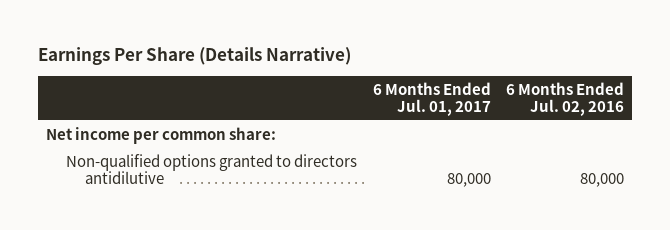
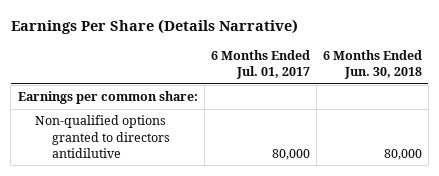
[506,81,625,116] 6 Months Ended Jul. 02, 2016 -> none
none -> [322,49,422,80] 6 Months Ended Jun. 30, 2018
[45,126,276,144] Net income per common share: -> [17,91,198,105] Earnings per common share:

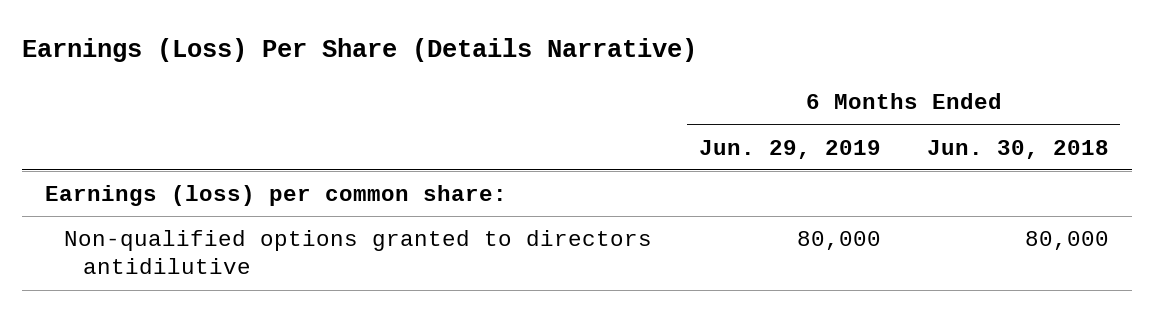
[10,18,298,34] Earnings Per Share (Details Narrative) -> [22,37,698,62] Earnings (Loss) Per Share (Details Narrative)
[210,49,310,80] 6 Months Ended Jul. 01, 2017 -> none
none -> [698,139,881,159] Jun. 29, 2019
[17,91,198,105] Earnings per common share: -> [45,184,508,206] Earnings (loss) per common share:

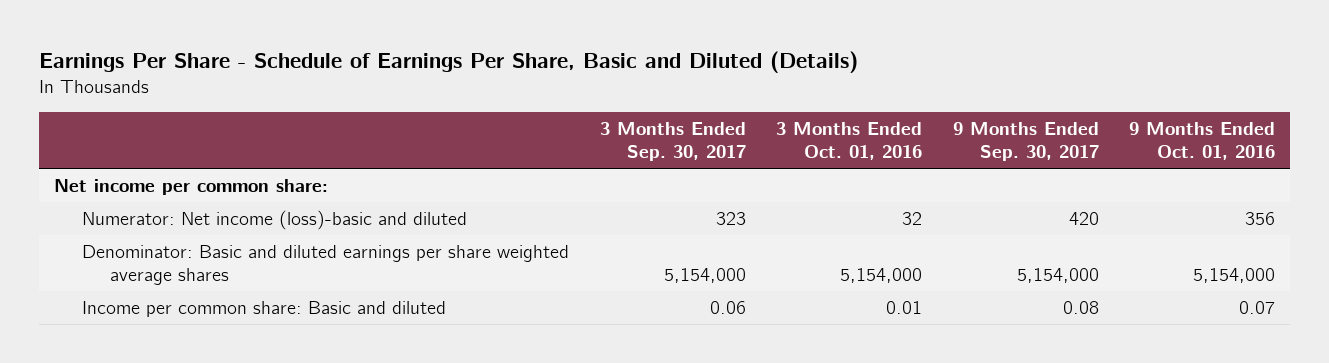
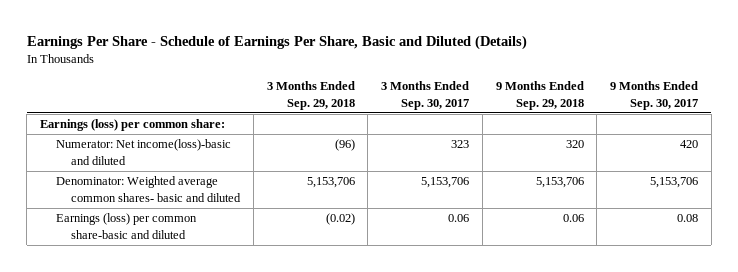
[776,122,923,161] 3 Months Ended Oct. 01, 2016 -> none
[1128,122,1275,161] 9 Months Ended Oct. 01, 2016 -> none
none -> [266,81,355,110] 3 Months Ended Sep. 29, 2018
none -> [495,81,584,110] 9 Months Ended Sep. 29, 2018
[54,178,329,195] Net income per common share: -> [39,119,225,132] Earnings (loss) per common share:
[82,209,468,230] Numerator: Net income (loss)-basic and diluted -> [55,139,231,165] Numerator: Net income(loss)-basic and diluted
[82,244,570,285] Denominator: Basic and diluted earnings per share weighted average shares -> [55,176,242,202] Denominator: Weighted average common shares- basic and diluted
[663,267,746,283] 5,154,000 -> [421,177,470,189] 5,153,706
[1016,267,1099,283] 5,154,000 -> [650,177,699,189] 5,153,706
[82,300,447,317] Income per common share: Basic and diluted -> [55,213,197,239] Earnings (loss) per common share-basic and diluted

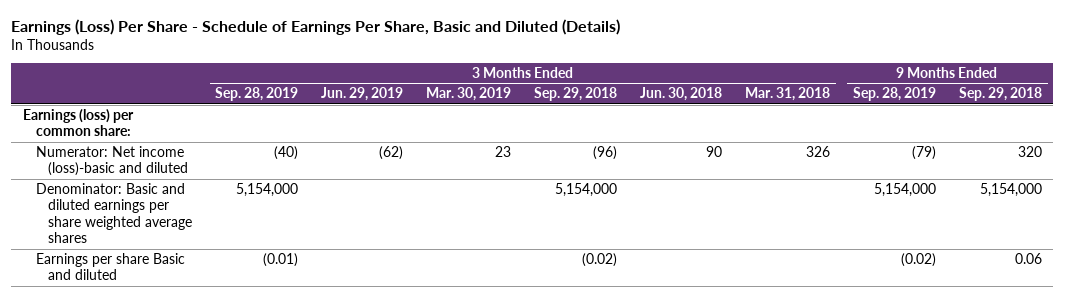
[26,35,527,51] Earnings Per Share - Schedule of Earnings Per Share, Basic and Diluted (Details) -> [11,18,621,35] Earnings (Loss) Per Share - Schedule of Earnings Per Share, Basic and Diluted (Details)
[381,81,470,110] 3 Months Ended Sep. 30, 2017 -> none
[610,81,699,110] 9 Months Ended Sep. 30, 2017 -> none
none -> [215,87,299,102] Sep. 28, 2019
none -> [321,87,404,102] Jun. 29, 2019
none -> [426,87,512,102] Mar. 30, 2019
none -> [640,87,723,102] Jun. 30, 2018
none -> [745,87,831,102] Mar. 31, 2018
none -> [852,87,936,102] Sep. 28, 2019
[55,139,231,165] Numerator: Net income(loss)-basic and diluted -> [35,145,189,177] Numerator: Net income (loss)-basic and diluted
[55,176,242,202] Denominator: Weighted average common shares- basic and diluted -> [35,182,193,244] Denominator: Basic and diluted earnings per share weighted average shares
[306,177,355,189] 5,153,706 -> [555,182,618,197] 5,154,000
[535,177,584,189] 5,153,706 -> [979,182,1042,197] 5,154,000
[55,213,197,239] Earnings (loss) per common share-basic and diluted -> [35,252,185,281] Earnings per share Basic and diluted

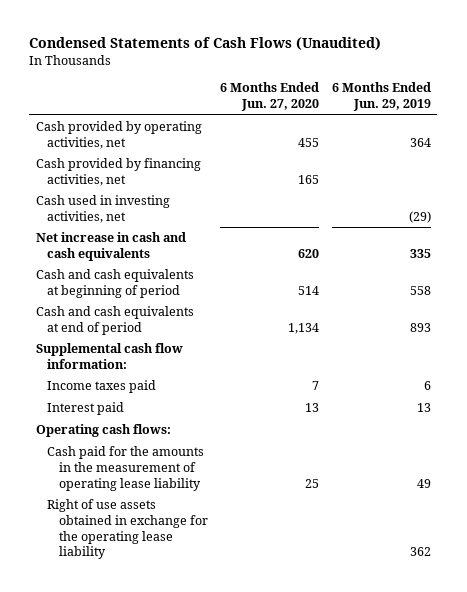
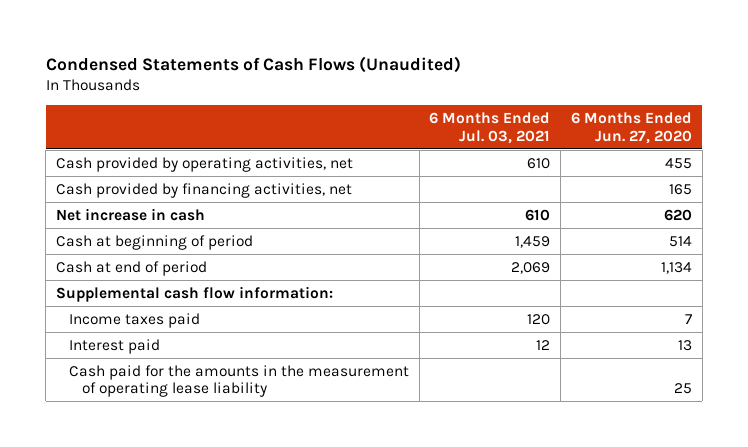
[331,82,431,112] 6 Months Ended Jun. 29, 2019 -> none
none -> [429,112,551,144] 6 Months Ended Jul. 03, 2021
[35,195,170,223] Cash used in investing activities, net -> none
[35,232,186,261] Net increase in cash and cash equivalents -> [56,207,206,221] Net increase in cash
[35,269,194,298] Cash and cash equivalents at beginning of period -> [56,234,254,250] Cash at beginning of period
[35,306,194,335] Cash and cash equivalents at end of period -> [56,260,208,276] Cash at end of period
[35,424,171,438] Operating cash flows: -> none
[47,499,208,560] Right of use assets obtained in exchange for the operating lease liability -> none

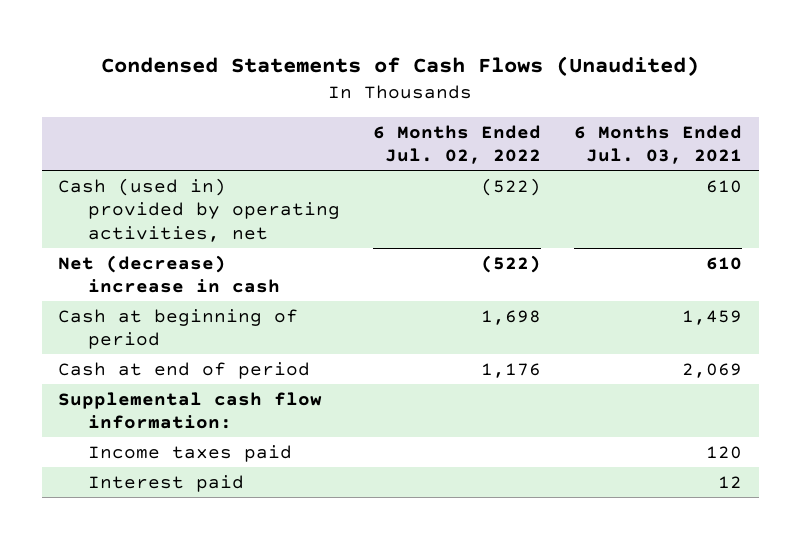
[570,112,692,144] 6 Months Ended Jun. 27, 2020 -> none
none -> [373,124,542,165] 6 Months Ended Jul. 02, 2022
[56,182,353,198] Cash provided by financing activities, net -> none
[56,156,354,172] Cash provided by operating activities, net -> [58,177,340,242] Cash (used in) provided by operating activities, net
[56,207,206,221] Net increase in cash -> [58,254,280,294] Net (decrease) increase in cash
[69,364,410,398] Cash paid for the amounts in the measurement of operating lease liability -> none

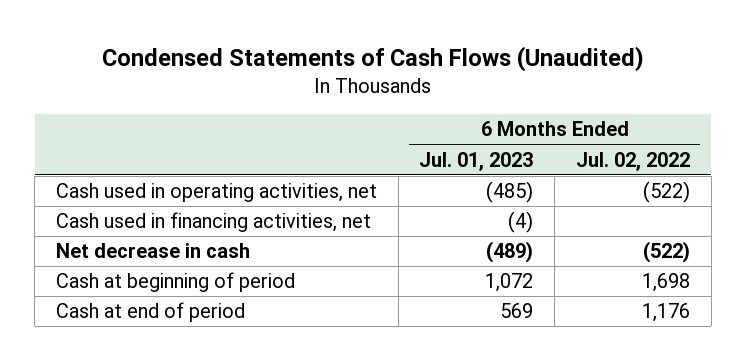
[574,124,743,165] 6 Months Ended Jul. 03, 2021 -> none
none -> [419,151,534,171] Jul. 01, 2023
[58,177,340,242] Cash (used in) provided by operating activities, net -> [55,183,377,203] Cash used in operating activities, net
none -> [55,212,371,233] Cash used in financing activities, net
[58,254,280,294] Net (decrease) increase in cash -> [55,243,250,259] Net decrease in cash
[58,391,323,430] Supplemental cash flow information: -> none
[87,444,292,462] Income taxes paid -> none
[87,474,244,492] Interest paid -> none

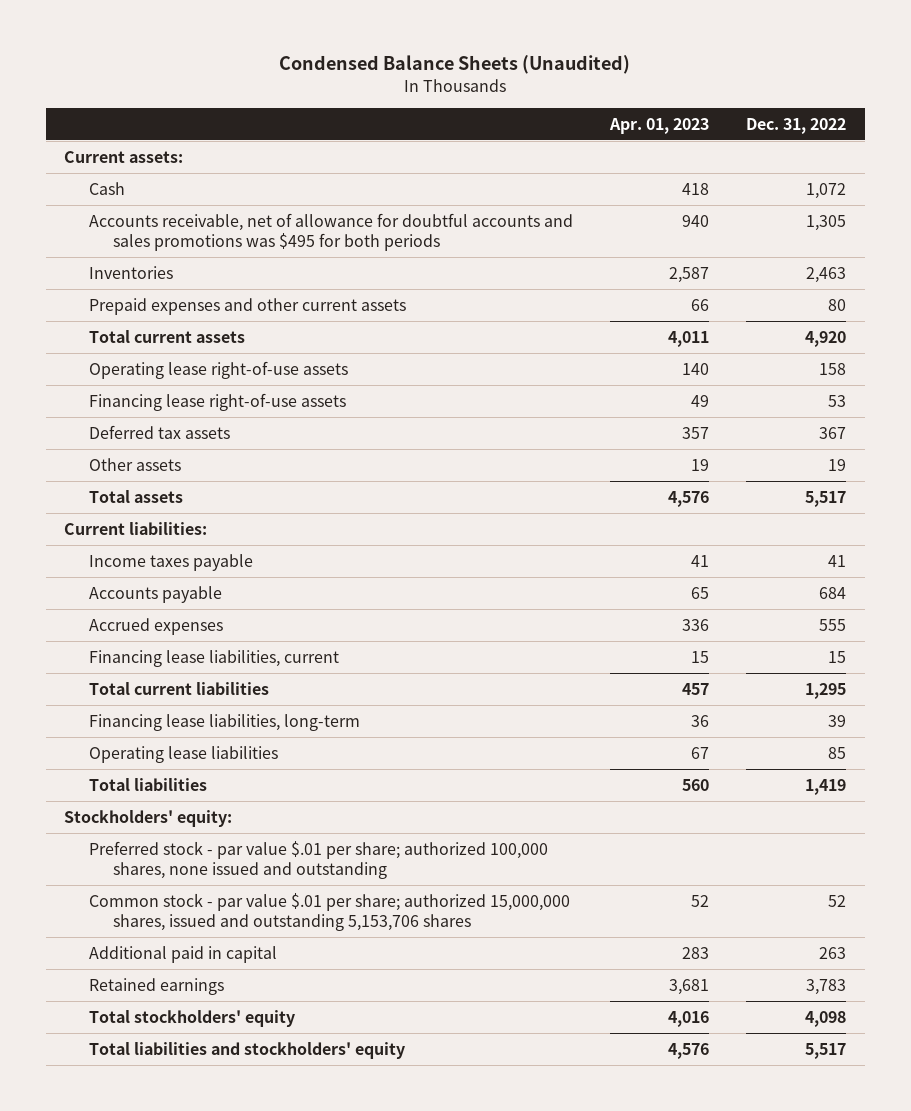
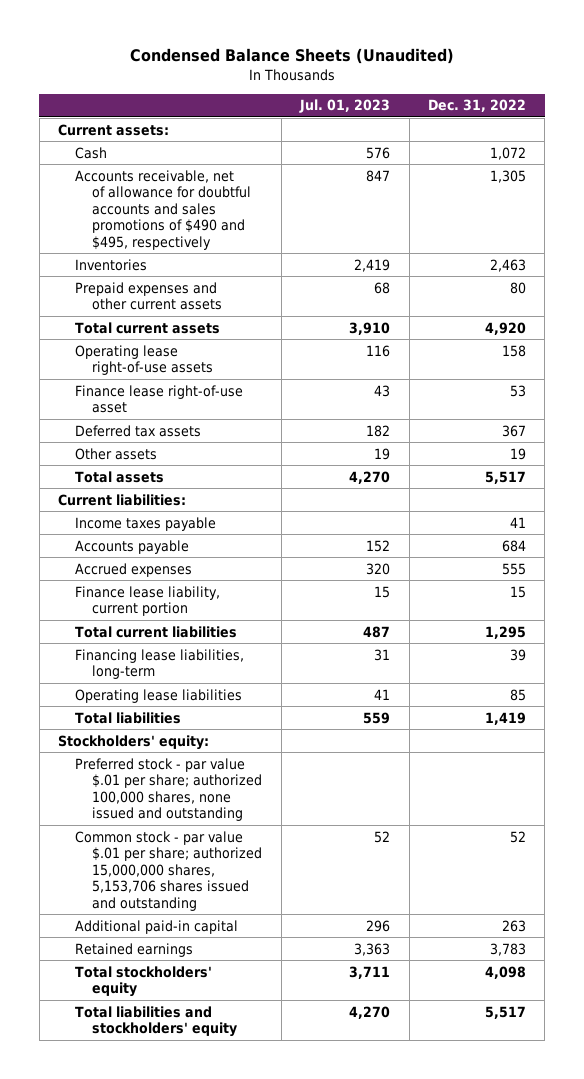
[608,117,709,134] Apr. 01, 2023 -> none
none -> [299,99,391,114] Jul. 01, 2023
[88,212,573,251] Accounts receivable, net of allowance for doubtful accounts and sales promotions was $495 for both periods -> [75,169,252,250] Accounts receivable, net of allowance for doubtful accounts and sales promotions of $490 and $495, respectively
[88,392,346,411] Financing lease right-of-use assets -> [75,384,244,414] Finance lease right-of-use asset
[88,649,339,667] Financing lease liabilities, current -> [75,585,221,617] Finance lease liability, current portion
[88,892,570,931] Common stock - par value $.01 per share; authorized 15,000,000 shares, issued and outstanding 5,153,706 shares -> [75,830,263,911] Common stock - par value $.01 per share; authorized 15,000,000 shares, 5,153,706 shares issued and outstanding
[88,945,277,963] Additional paid in capital -> [75,919,239,934] Additional paid-in capital

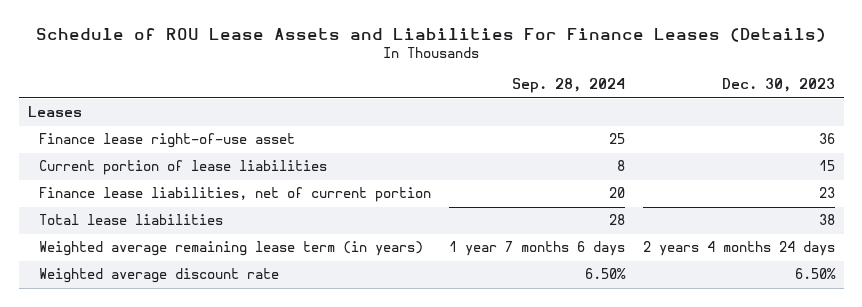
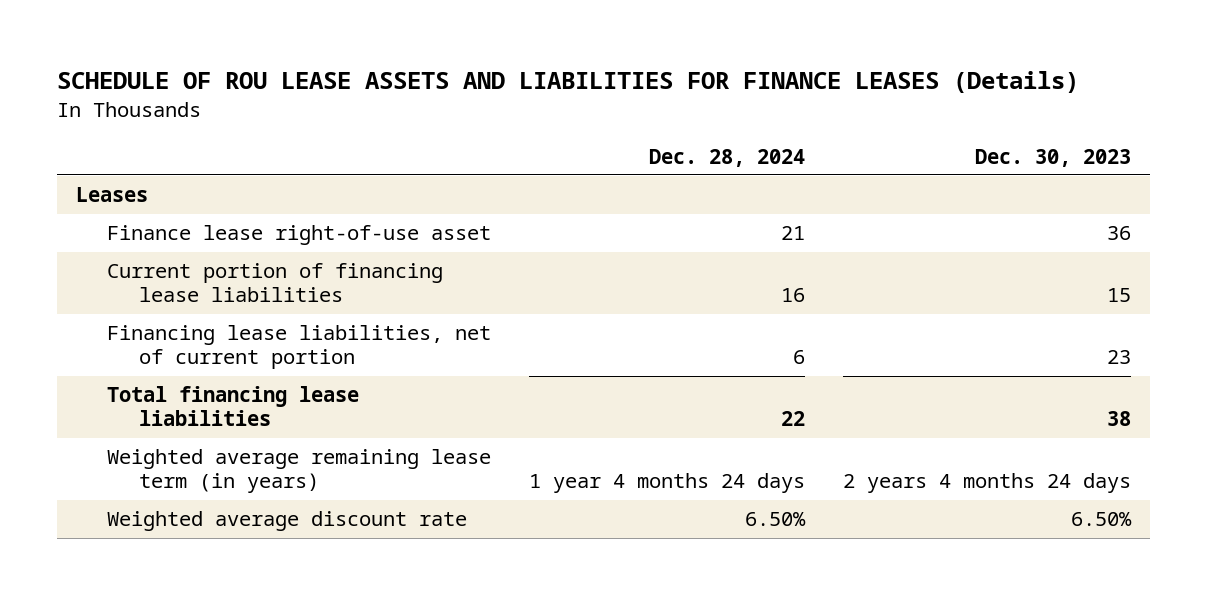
[36,27,827,42] Schedule of ROU Lease Assets and Liabilities For Finance Leases (Details) -> [56,70,1079,93] SCHEDULE OF ROU LEASE ASSETS AND LIABILITIES FOR FINANCE LEASES (Details)
[511,78,625,94] Sep. 28, 2024 -> none
none -> [649,148,806,167] Dec. 28, 2024
[38,160,327,176] Current portion of lease liabilities -> [107,263,444,303] Current portion of financing lease liabilities
[38,187,431,203] Finance lease liabilities, net of current portion -> [107,325,492,370] Financing lease liabilities, net of current portion
[38,214,223,226] Total lease liabilities -> [107,386,360,427] Total financing lease liabilities

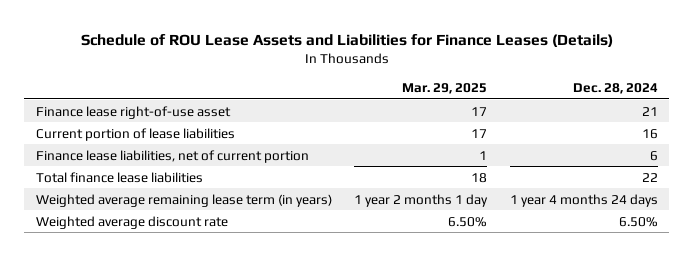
[56,70,1079,93] SCHEDULE OF ROU LEASE ASSETS AND LIABILITIES FOR FINANCE LEASES (Details) -> [80,34,613,48] Schedule of ROU Lease Assets and Liabilities for Finance Leases (Details)
[975,148,1132,167] Dec. 30, 2023 -> none
none -> [402,82,488,94] Mar. 29, 2025
[75,187,148,203] Leases -> none
[107,263,444,303] Current portion of financing lease liabilities -> [35,127,235,141] Current portion of lease liabilities
[107,325,492,370] Financing lease liabilities, net of current portion -> [35,149,309,163] Finance lease liabilities, net of current portion
[107,386,360,427] Total financing lease liabilities -> [35,171,203,183] Total finance lease liabilities

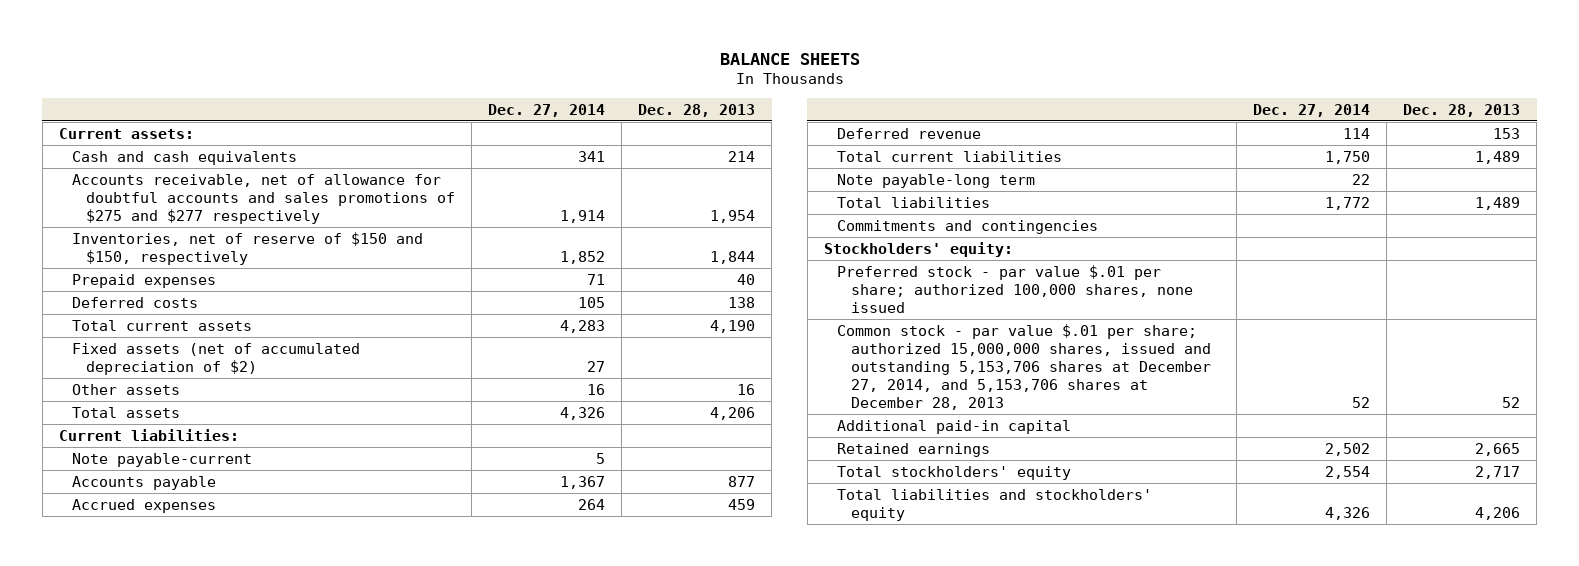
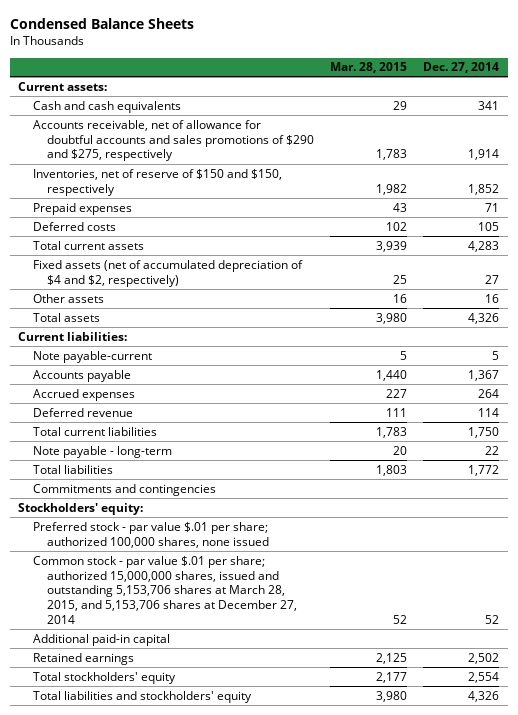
[719,52,860,65] BALANCE SHEETS -> [10,18,195,30] Condensed Balance Sheets
[638,103,756,117] Dec. 28, 2013 -> none
none -> [330,62,408,74] Mar. 28, 2015
[72,173,455,224] Accounts receivable, net of allowance for doubtful accounts and sales promotions of $275 and $277 respectively -> [32,119,314,162] Accounts receivable, net of allowance for doubtful accounts and sales promotions of $290 and $275, respectively
[72,342,361,375] Fixed assets (net of accumulated depreciation of $2) -> [32,259,303,287] Fixed assets (net of accumulated depreciation of $4 and $2, respectively)
[837,173,1036,188] Note payable-long term -> [32,445,172,458] Note payable - long-term
[837,323,1211,410] Common stock - par value $.01 per share; authorized 15,000,000 shares, issued and outstanding 5,153,706 shares at December 27, 2014, and 5,153,706 shares at December 28, 2013 -> [32,555,297,625] Common stock - par value $.01 per share; authorized 15,000,000 shares, issued and outstanding 5,153,706 shares at March 28, 2015, and 5,153,706 shares at December 27, 2014

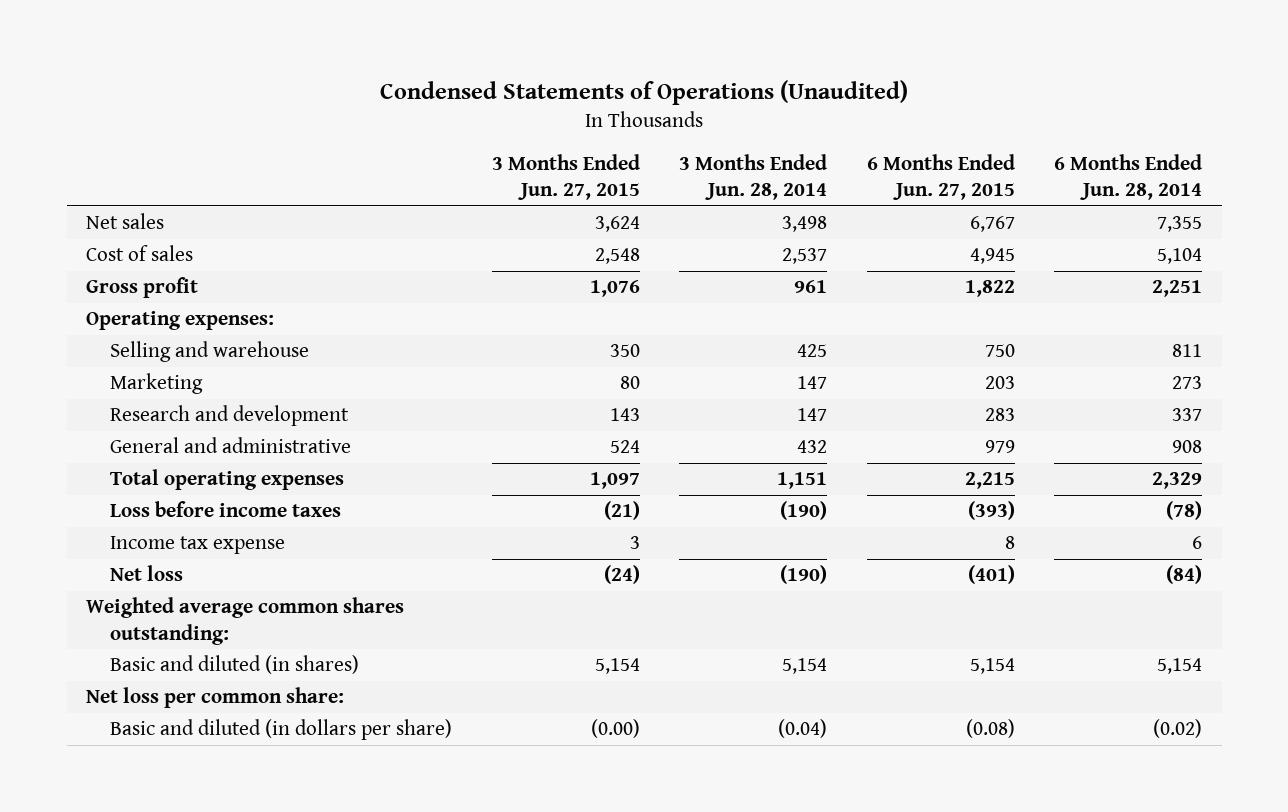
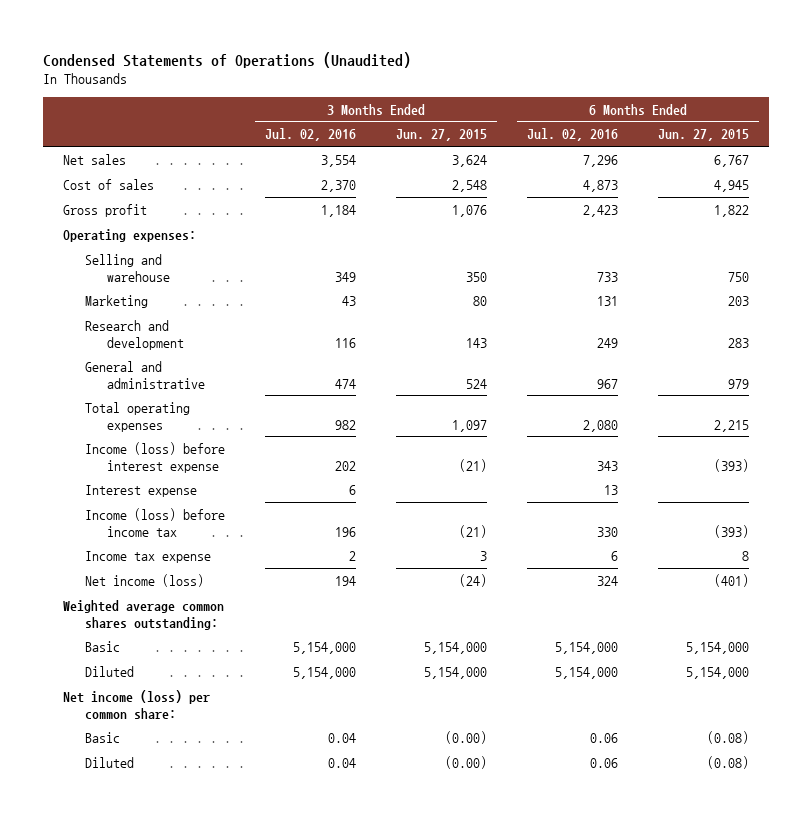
[679,153,828,201] 3 Months Ended Jun. 28, 2014 -> none
[1054,153,1203,201] 6 Months Ended Jun. 28, 2014 -> none
none -> [264,128,356,142] Jul. 02, 2016
none -> [526,128,618,142] Jul. 02, 2016
none -> [85,441,226,473] Income (loss) before interest expense
none -> [85,484,198,497] Interest expense
[110,501,342,518] Loss before income taxes -> [85,507,226,537] Income (loss) before income tax
[110,565,184,582] Net loss -> [85,573,205,587] Net income (loss)
[110,655,360,675] Basic and diluted (in shares) -> none
[110,719,453,741] Basic and diluted (in dollars per share) -> none
none -> [85,640,121,652] Basic
none -> [85,665,135,677] Diluted
[86,687,345,709] Net loss per common share: -> [63,689,211,719] Net income (loss) per common share:
none -> [85,731,121,743] Basic
none -> [85,756,135,768] Diluted

